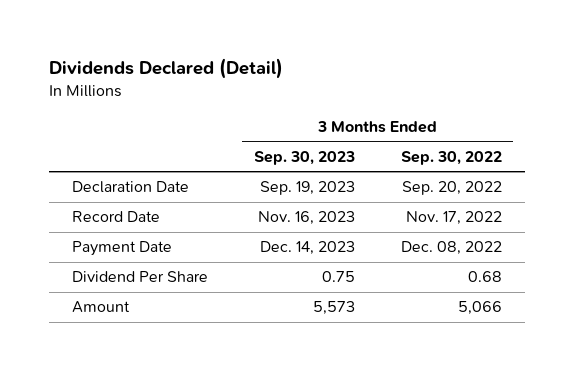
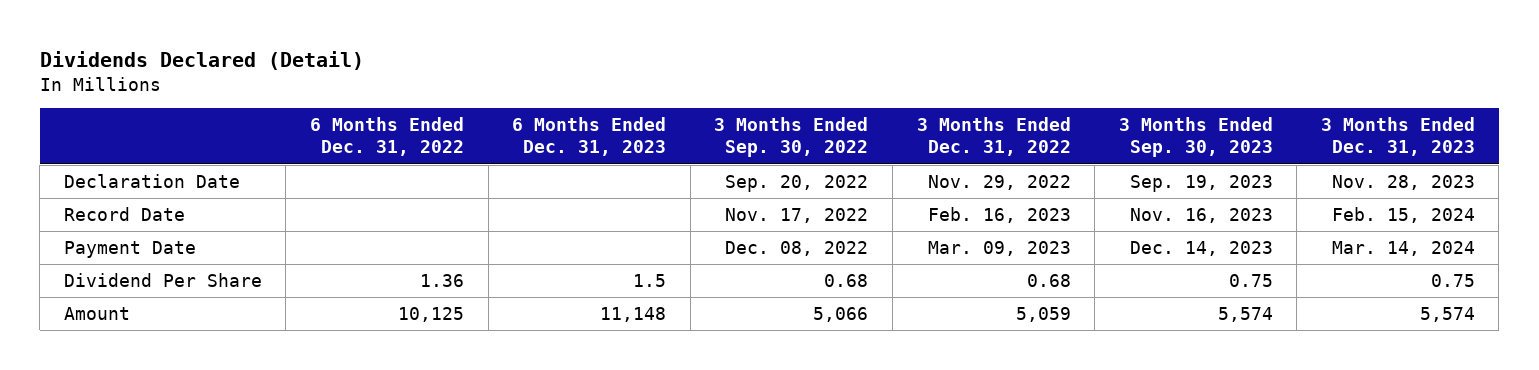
none -> [310,117,465,157] 6 Months Ended Dec. 31, 2022
none -> [512,117,667,157] 6 Months Ended Dec. 31, 2023
none -> [916,117,1071,157] 3 Months Ended Dec. 31, 2022
none -> [1320,117,1475,157] 3 Months Ended Dec. 31, 2023
[312,301,355,316] 5,573 -> [1217,307,1273,323] 5,574

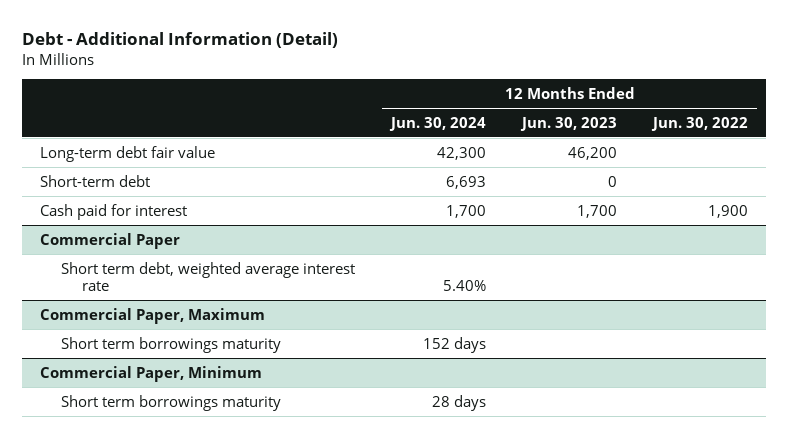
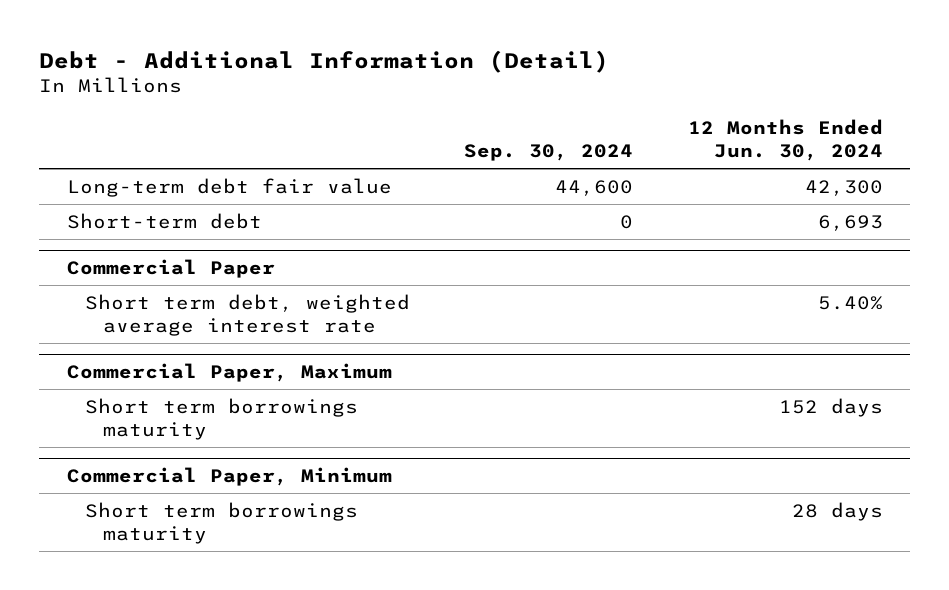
[520,116,618,131] Jun. 30, 2023 -> none
[651,116,749,131] Jun. 30, 2022 -> none
none -> [464,143,634,161] Sep. 30, 2024
[39,203,187,220] Cash paid for interest -> none

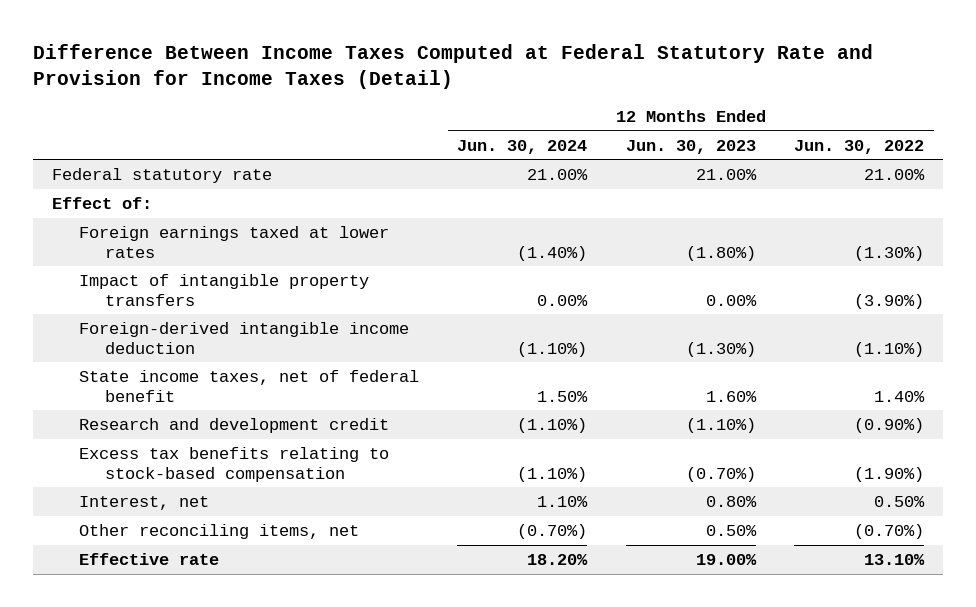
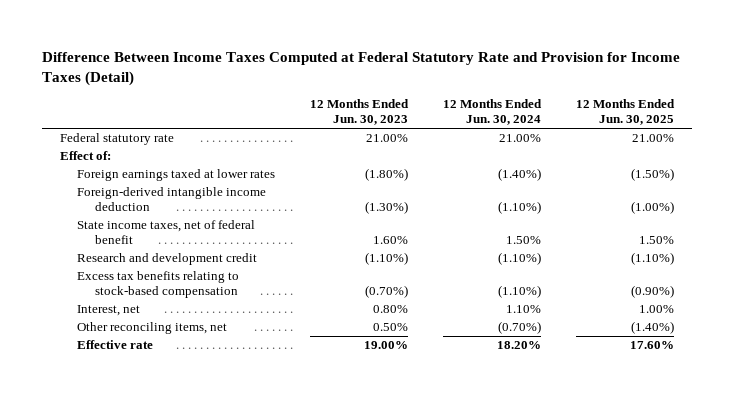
[794,139,925,154] Jun. 30, 2022 -> none
none -> [576,99,676,126] 12 Months Ended Jun. 30, 2025
[78,273,369,306] Impact of intangible property transfers -> none

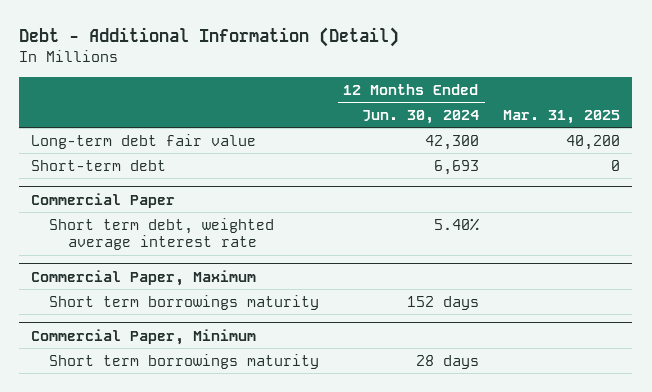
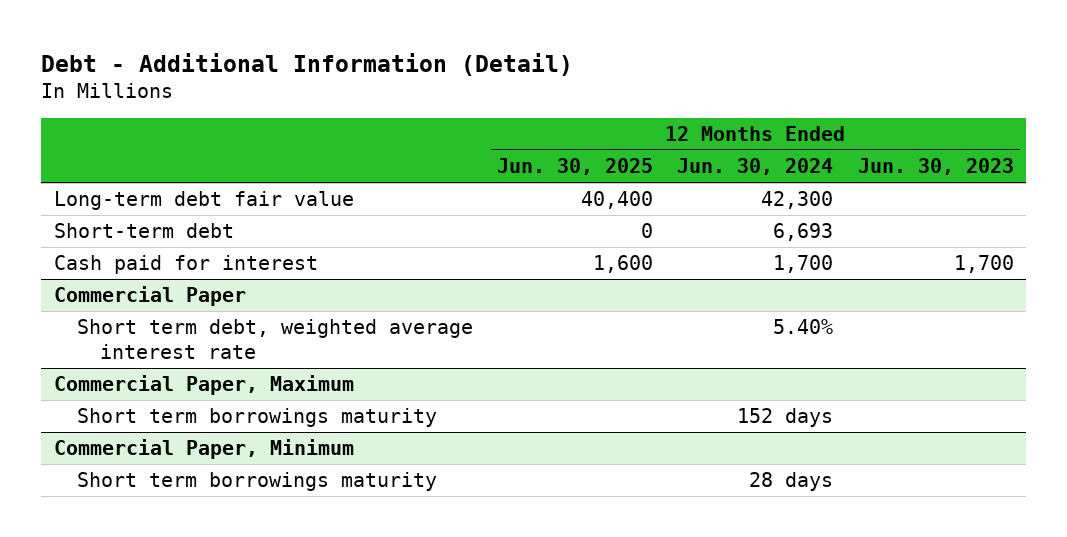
[503,109,621,124] Mar. 31, 2025 -> none
none -> [497,158,654,176] Jun. 30, 2025
none -> [857,158,1014,176] Jun. 30, 2023
none -> [53,255,318,275] Cash paid for interest

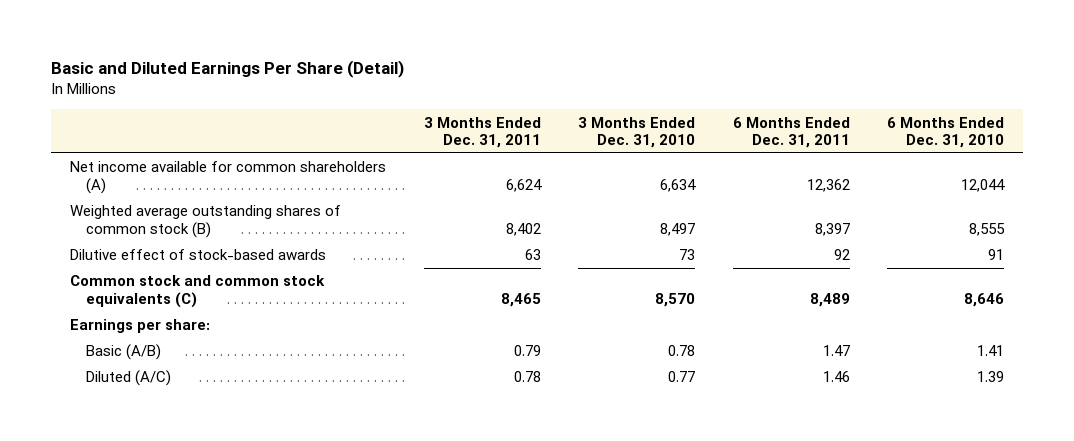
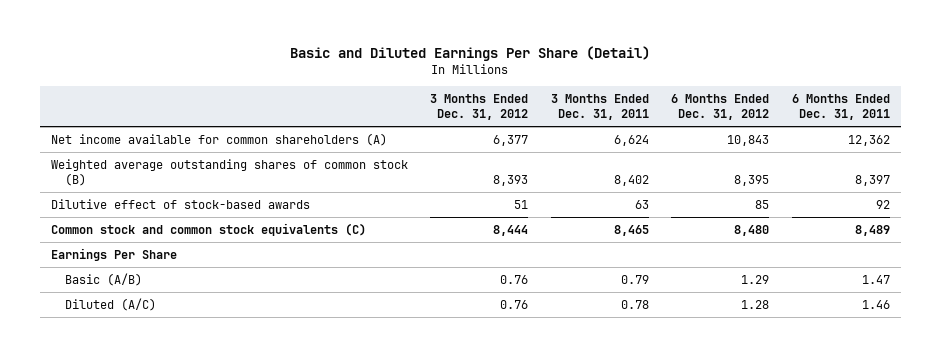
[578,116,696,149] 3 Months Ended Dec. 31, 2010 -> none
[887,116,1005,149] 6 Months Ended Dec. 31, 2010 -> none
none -> [430,93,529,121] 3 Months Ended Dec. 31, 2012
none -> [671,93,770,121] 6 Months Ended Dec. 31, 2012
[69,319,210,334] Earnings per share: -> [51,247,178,261] Earnings Per Share

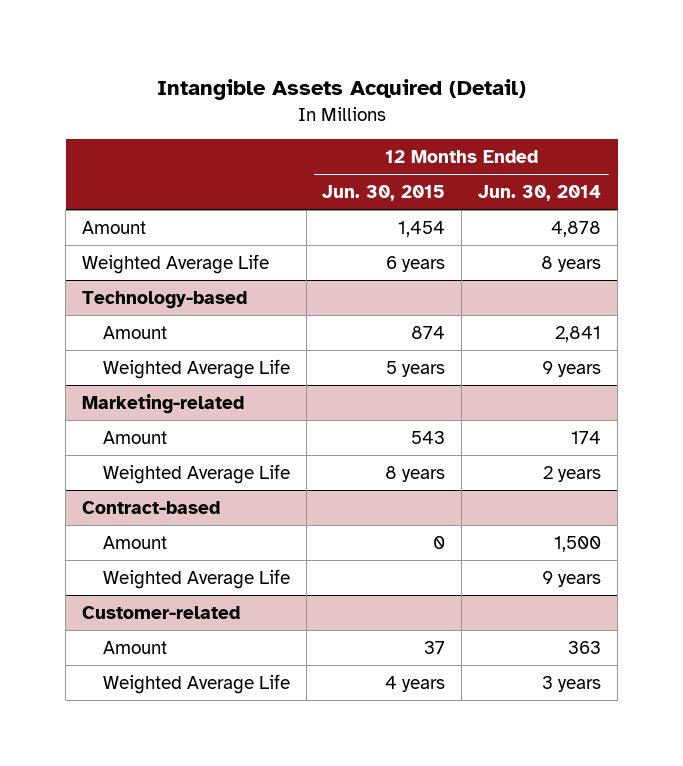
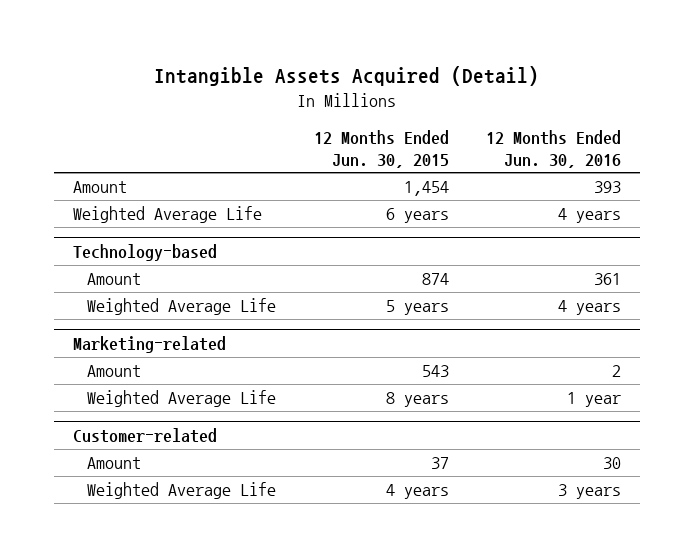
[478,185,602,202] Jun. 30, 2014 -> none
none -> [486,129,622,168] 12 Months Ended Jun. 30, 2016
[81,500,220,514] Contract-based -> none
[102,535,167,549] Amount -> none
[102,568,290,589] Weighted Average Life -> none

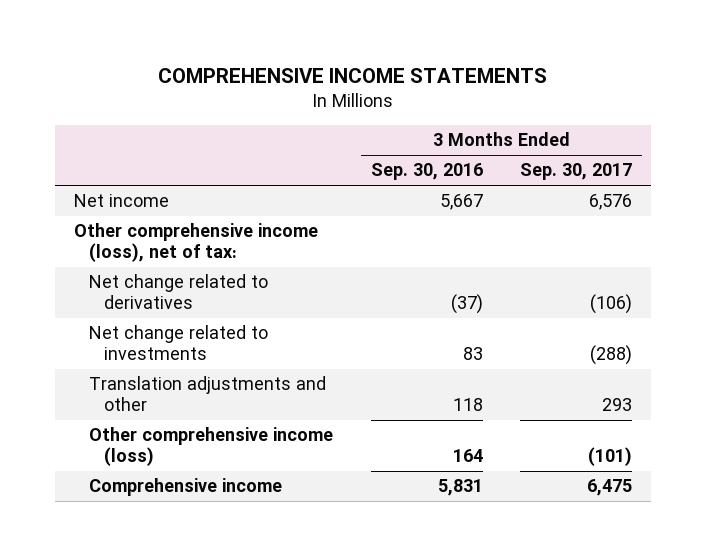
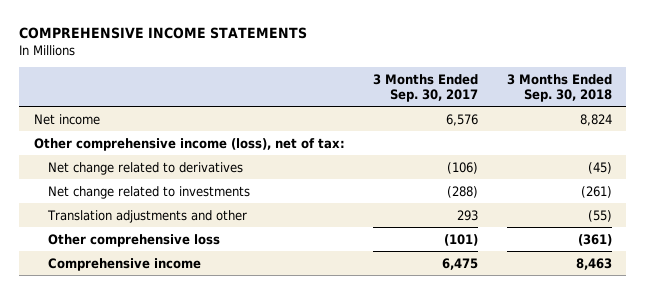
[370,163,483,181] Sep. 30, 2016 -> none
none -> [506,74,612,102] 3 Months Ended Sep. 30, 2018
[89,427,334,466] Other comprehensive income (loss) -> [47,233,220,247] Other comprehensive loss

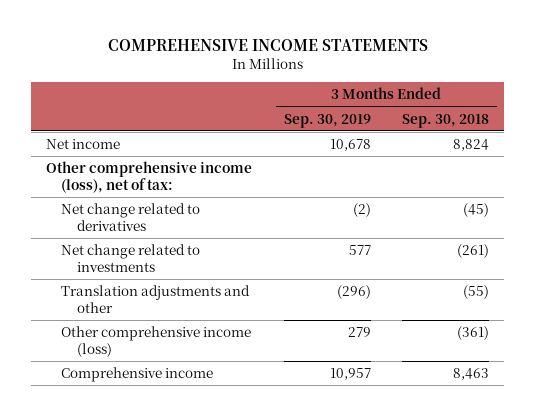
[373,74,479,102] 3 Months Ended Sep. 30, 2017 -> none
none -> [283,113,371,128] Sep. 30, 2019
[47,233,220,247] Other comprehensive loss -> [61,325,252,357] Other comprehensive income (loss)

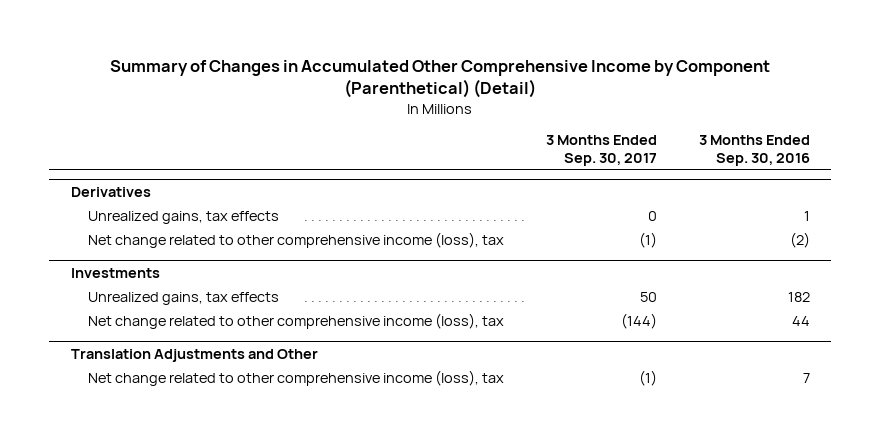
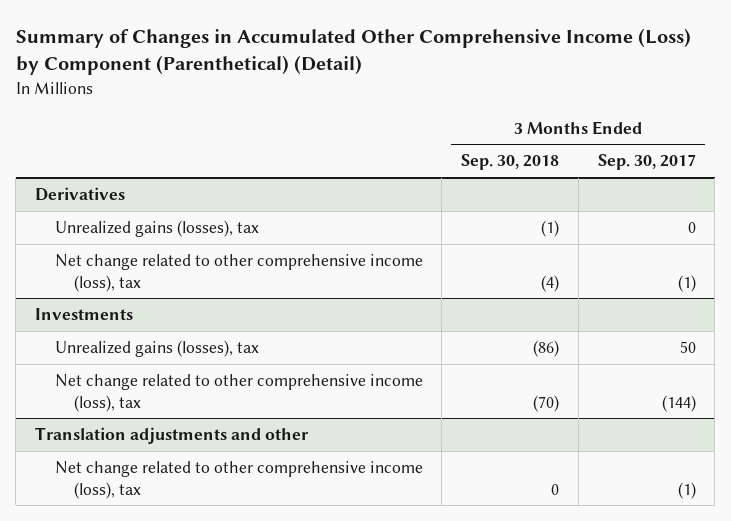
[110,59,771,99] Summary of Changes in Accumulated Other Comprehensive Income by Component (Parenthetical) (Detail) -> [15,28,691,76] Summary of Changes in Accumulated Other Comprehensive Income (Loss) by Component (Parenthetical) (Detail)
[699,135,811,166] 3 Months Ended Sep. 30, 2016 -> none
none -> [461,154,560,171] Sep. 30, 2018
[87,211,279,225] Unrealized gains, tax effects -> [54,220,259,238] Unrealized gains (losses), tax
[87,292,279,306] Unrealized gains, tax effects -> [54,340,259,358] Unrealized gains (losses), tax
[70,348,318,362] Translation Adjustments and Other -> [35,427,310,445] Translation adjustments and other

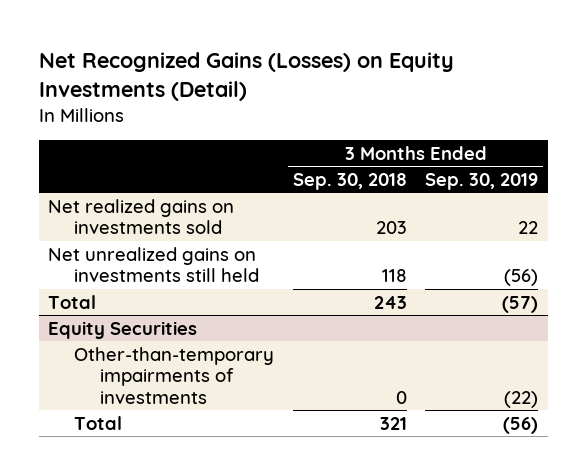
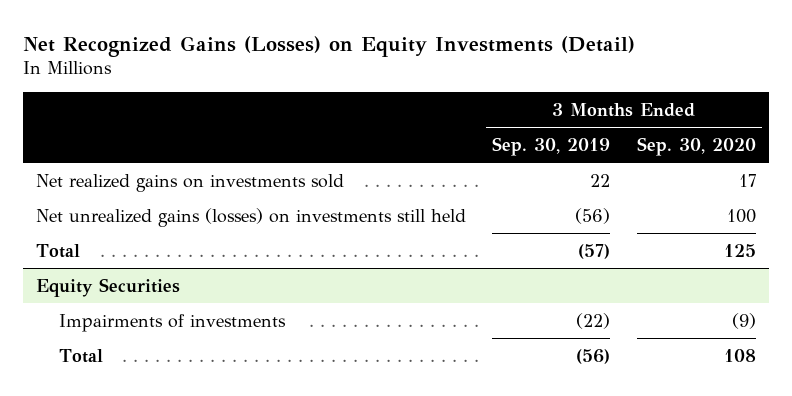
[292,172,407,190] Sep. 30, 2018 -> none
none -> [636,136,756,156] Sep. 30, 2020
[48,246,260,283] Net unrealized gains on investments still held -> [36,207,467,227] Net unrealized gains (losses) on investments still held
[74,346,275,404] Other-than-temporary impairments of investments -> [58,313,286,332] Impairments of investments

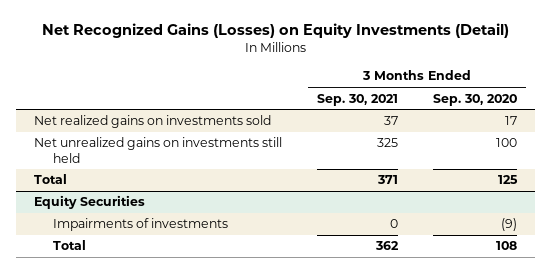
[492,136,611,156] Sep. 30, 2019 -> none
none -> [317,93,399,106] Sep. 30, 2021
[36,207,467,227] Net unrealized gains (losses) on investments still held -> [33,137,282,163] Net unrealized gains on investments still held

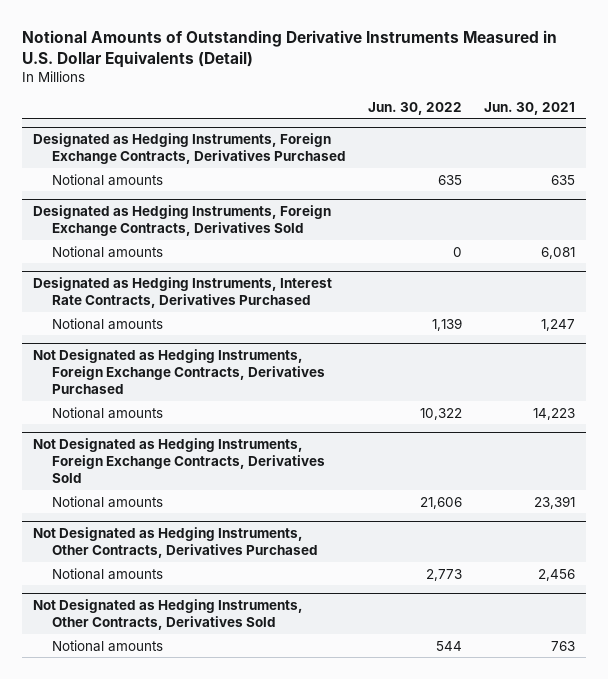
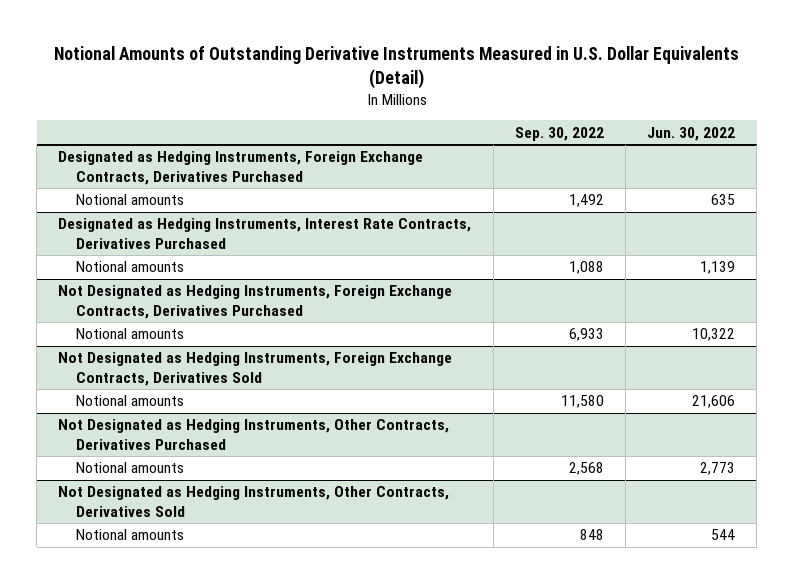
[484,101,576,115] Jun. 30, 2021 -> none
none -> [514,126,604,141] Sep. 30, 2022
[33,205,332,237] Designated as Hedging Instruments, Foreign Exchange Contracts, Derivatives Sold -> none
[51,245,163,258] Notional amounts -> none

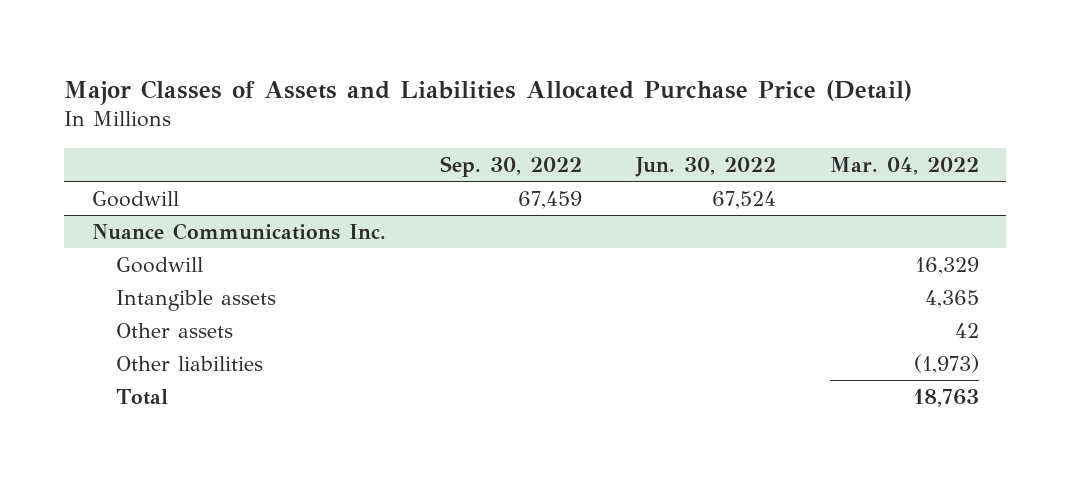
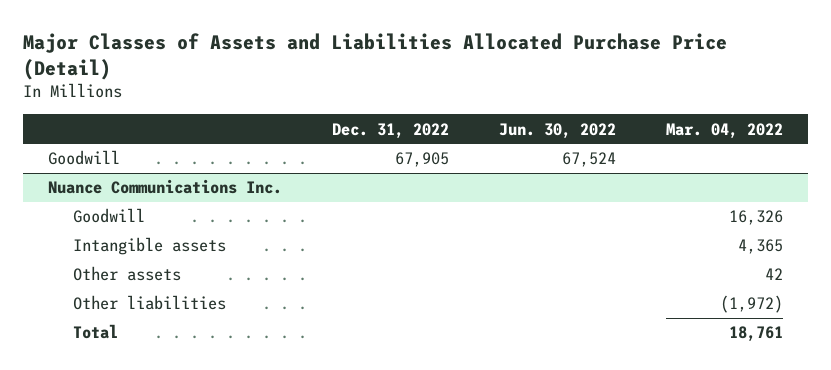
[439,155,582,177] Sep. 30, 2022 -> none
none -> [331,122,449,139] Dec. 31, 2022
[914,257,979,276] 16,329 -> [729,210,784,226] 16,326
[913,354,979,375] (1,973) -> [720,295,784,314] (1,972)
[912,389,979,408] 18,763 -> [729,326,784,343] 18,761

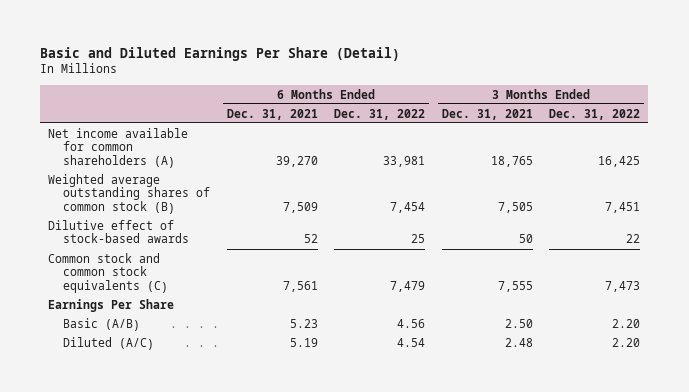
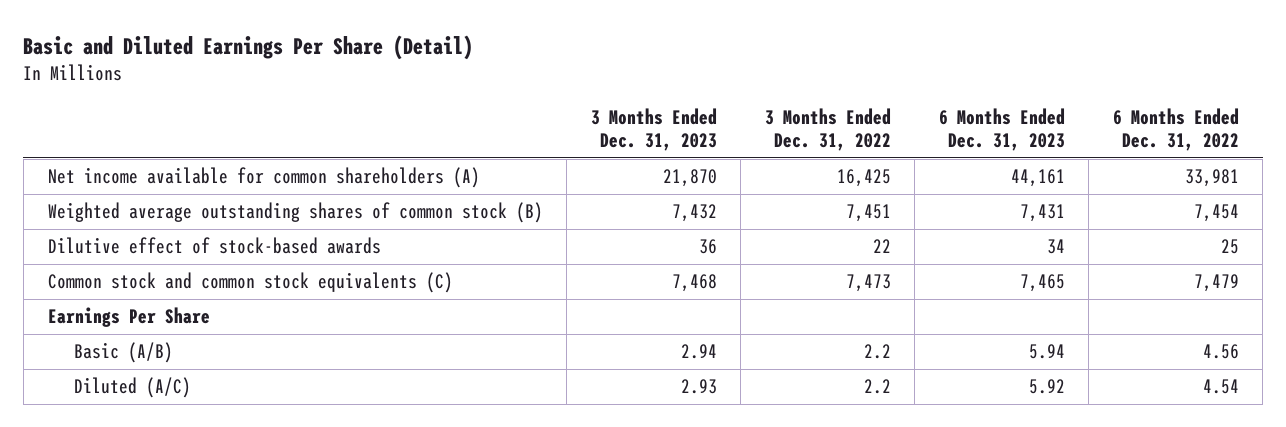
[226,108,318,120] Dec. 31, 2021 -> none
[441,108,533,120] Dec. 31, 2021 -> none
none -> [590,108,717,152] 3 Months Ended Dec. 31, 2023
none -> [938,108,1065,152] 6 Months Ended Dec. 31, 2023
[612,318,641,328] 2.20 -> [863,344,891,360] 2.2
[612,337,641,347] 2.20 -> [863,379,891,395] 2.2

